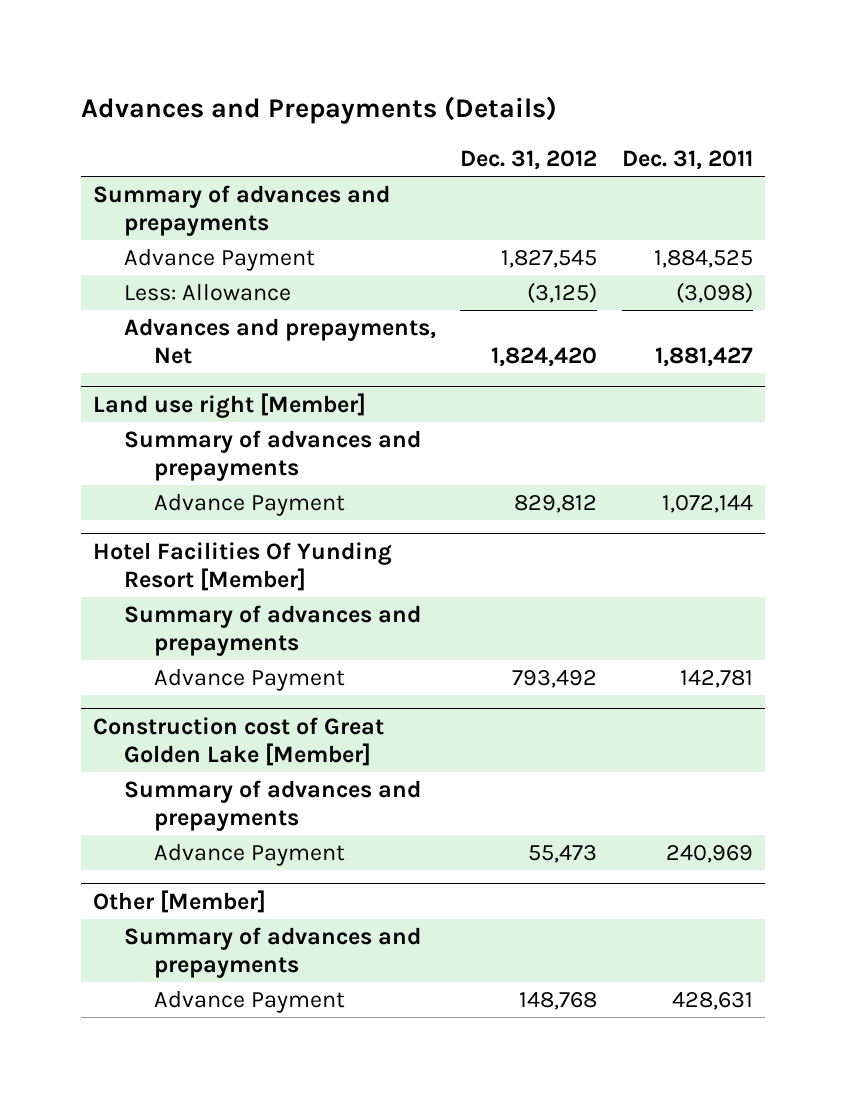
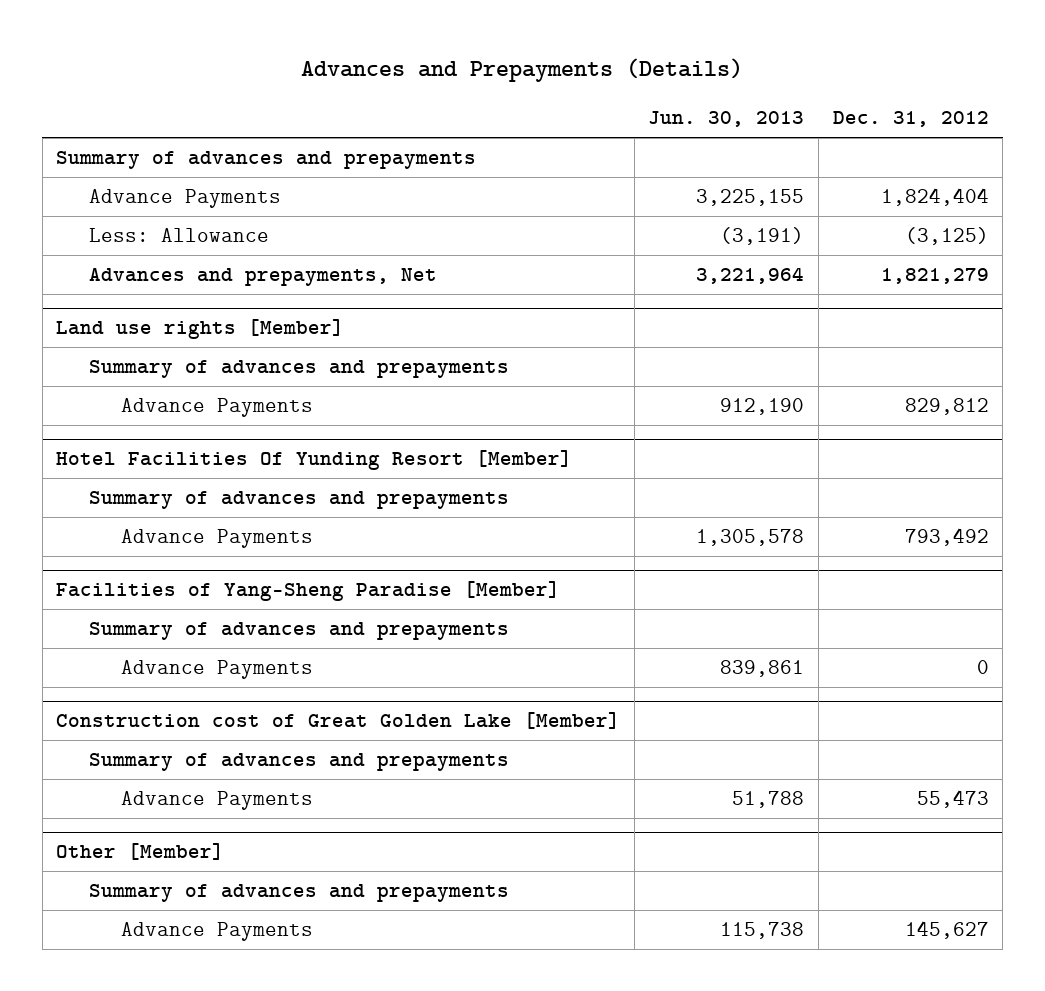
[621,149,753,170] Dec. 31, 2011 -> none
none -> [648,111,805,128] Jun. 30, 2013
[123,248,315,272] Advance Payment -> [88,189,281,209] Advance Payments
[501,250,598,269] 1,827,545 -> [880,188,989,207] 1,824,404
[491,346,598,367] 1,824,420 -> [880,268,989,285] 1,821,279
[92,393,366,419] Land use right [Member] -> [56,319,345,340] Land use rights [Member]
[154,493,346,517] Advance Payment -> [120,398,313,418] Advance Payments
[154,668,346,692] Advance Payment -> [120,529,313,549] Advance Payments
none -> [56,581,561,602] Facilities of Yang-Sheng Paradise [Member]
none -> [88,622,509,641] Summary of advances and prepayments
none -> [120,660,313,680] Advance Payments
[154,843,346,867] Advance Payment -> [120,791,313,811] Advance Payments
[154,990,346,1014] Advance Payment -> [120,922,313,942] Advance Payments
[519,992,598,1011] 148,768 -> [904,921,989,940] 145,627

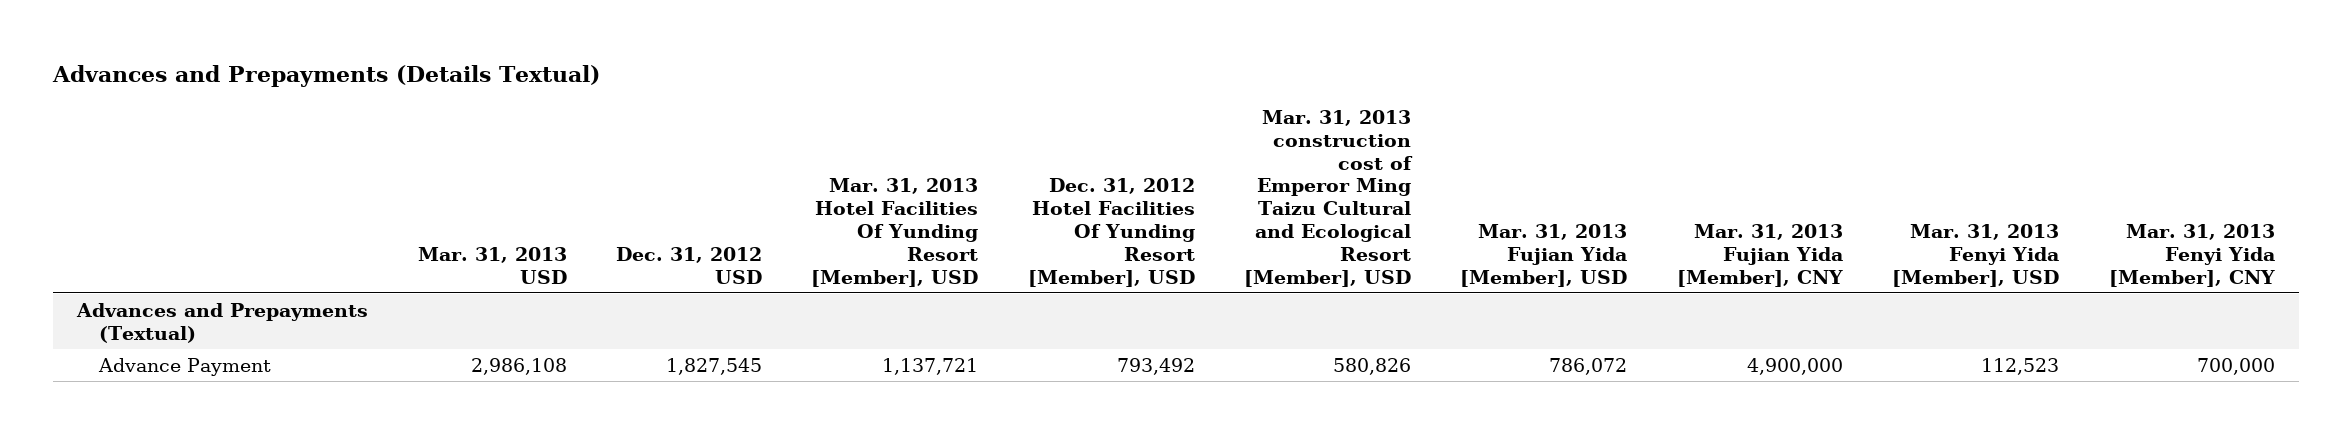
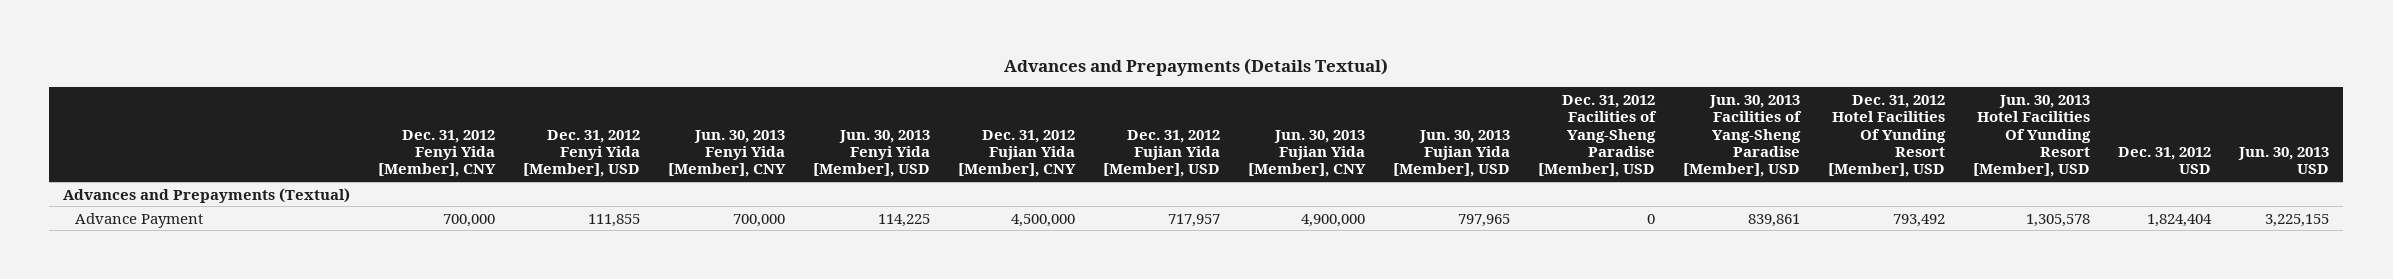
[417,246,567,284] Mar. 31, 2013 USD -> none
[811,178,979,287] Mar. 31, 2013 Hotel Facilities Of Yunding Resort [Member], USD -> none
[1244,110,1414,287] Mar. 31, 2013 construction cost of Emperor Ming Taizu Cultural and Ecological Resort [Member], USD -> none
[1460,224,1628,287] Mar. 31, 2013 Fujian Yida [Member], USD -> none
[1676,224,1843,287] Mar. 31, 2013 Fujian Yida [Member], CNY -> none
[1892,224,2060,287] Mar. 31, 2013 Fenyi Yida [Member], USD -> none
[2108,224,2275,287] Mar. 31, 2013 Fenyi Yida [Member], CNY -> none
none -> [378,129,497,178] Dec. 31, 2012 Fenyi Yida [Member], CNY
none -> [523,129,641,178] Dec. 31, 2012 Fenyi Yida [Member], USD
none -> [668,129,787,178] Jun. 30, 2013 Fenyi Yida [Member], CNY
none -> [813,129,931,178] Jun. 30, 2013 Fenyi Yida [Member], USD
none -> [958,129,1077,178] Dec. 31, 2012 Fujian Yida [Member], CNY
none -> [1103,129,1221,178] Dec. 31, 2012 Fujian Yida [Member], USD
none -> [1248,129,1367,178] Jun. 30, 2013 Fujian Yida [Member], CNY
none -> [1393,129,1511,178] Jun. 30, 2013 Fujian Yida [Member], USD
none -> [1538,94,1658,178] Dec. 31, 2012 Facilities of Yang-Sheng Paradise [Member], USD
none -> [1683,94,1803,178] Jun. 30, 2013 Facilities of Yang-Sheng Paradise [Member], USD
none -> [1973,94,2092,178] Jun. 30, 2013 Hotel Facilities Of Yunding Resort [Member], USD
none -> [2238,147,2330,175] Jun. 30, 2013 USD
[666,357,763,375] 1,827,545 -> [2147,213,2213,227] 1,824,404

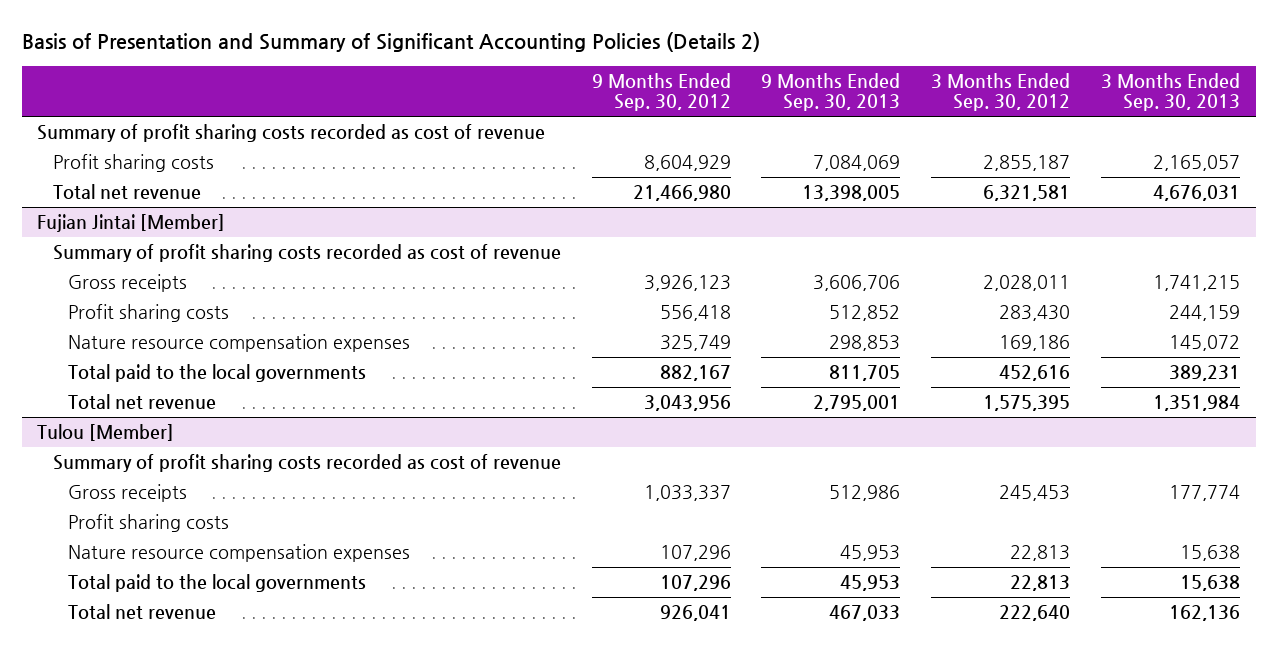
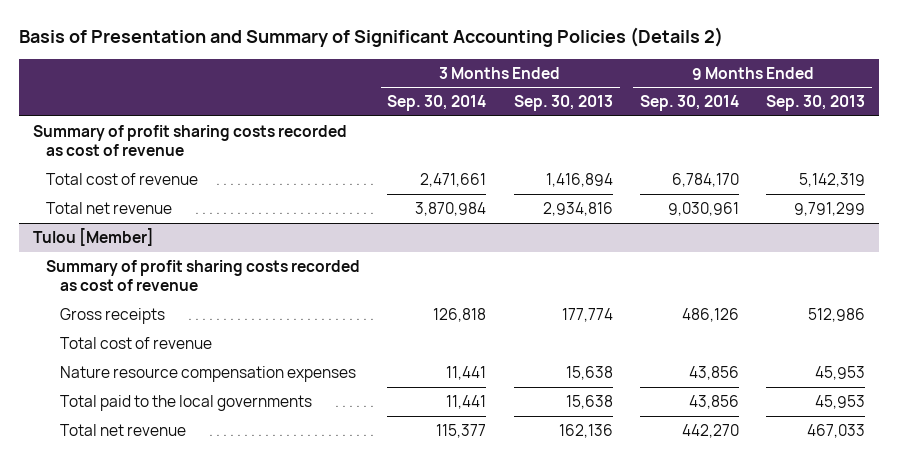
[591,72,731,112] 9 Months Ended Sep. 30, 2012 -> none
[931,72,1071,112] 3 Months Ended Sep. 30, 2012 -> none
none -> [387,95,487,112] Sep. 30, 2014
none -> [639,95,739,112] Sep. 30, 2014
[52,154,214,173] Profit sharing costs -> none
[37,214,226,233] Fujian Jintai [Member] -> none
[52,244,561,263] Summary of profit sharing costs recorded as cost of revenue -> none
[68,274,188,293] Gross receipts -> none
[68,304,230,323] Profit sharing costs -> none
[68,334,411,353] Nature resource compensation expenses -> none
[68,364,367,383] Total paid to the local governments -> none
[68,394,217,410] Total net revenue -> none
none -> [46,172,199,185] Total cost of revenue
[802,185,901,202] 13,398,005 -> [794,201,866,216] 9,791,299
[1153,185,1241,202] 4,676,031 -> [542,201,613,216] 2,934,816
[68,514,230,533] Profit sharing costs -> [59,336,212,349] Total cost of revenue

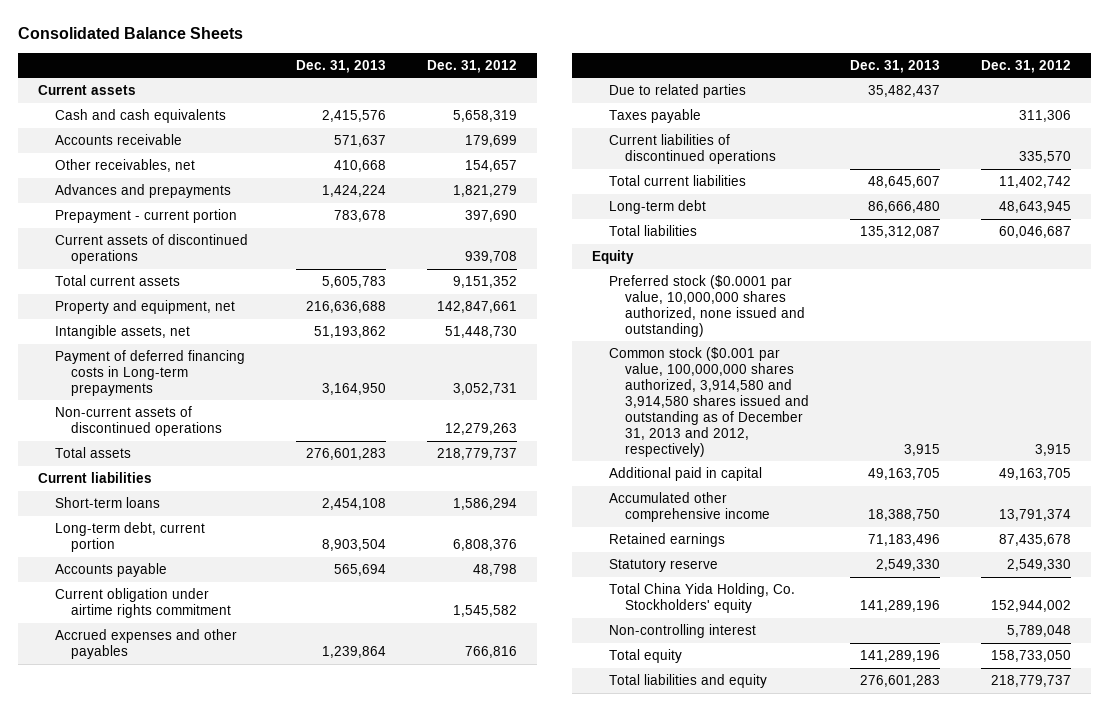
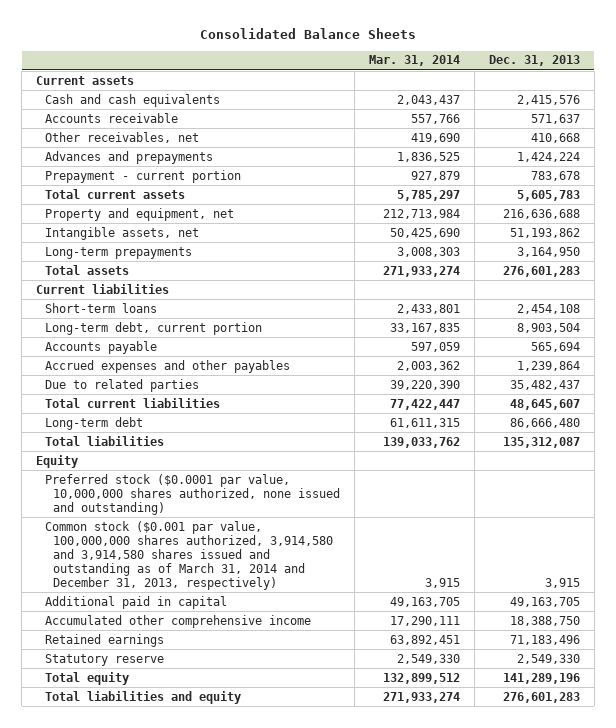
[426,59,517,73] Dec. 31, 2012 -> none
none -> [368,55,460,67] Mar. 31, 2014
[54,234,248,264] Current assets of discontinued operations -> none
[54,406,222,436] Non-current assets of discontinued operations -> none
[54,350,245,396] Payment of deferred financing costs in Long-term prepayments -> [44,246,192,259] Long-term prepayments
[54,588,231,618] Current obligation under airtime rights commitment -> none
[608,109,701,124] Taxes payable -> none
[608,134,776,164] Current liabilities of discontinued operations -> none
[608,347,809,457] Common stock ($0.001 par value, 100,000,000 shares authorized, 3,914,580 and 3,914,580 shares issued and outstanding as of December 31, 2013 and 2012, respectively) -> [44,520,333,591] Common stock ($0.001 par value, 100,000,000 shares authorized, 3,914,580 and 3,914,580 shares issued and outstanding as of March 31, 2014 and December 31, 2013, respectively)
[608,583,795,613] Total China Yida Holding, Co. Stockholders' equity -> none
[608,624,756,639] Non-controlling interest -> none

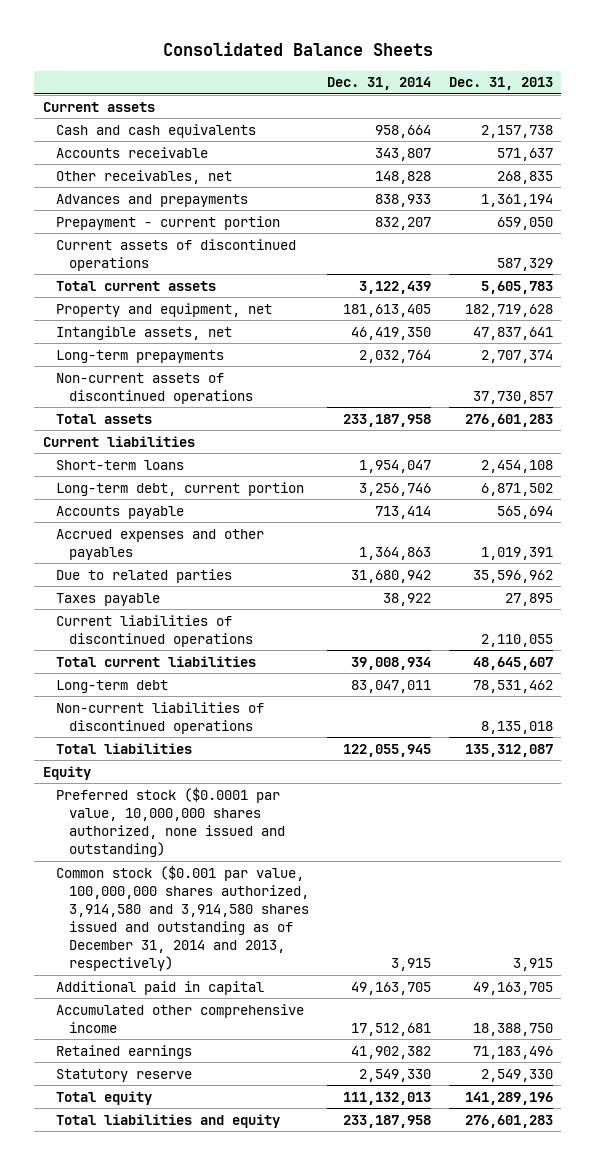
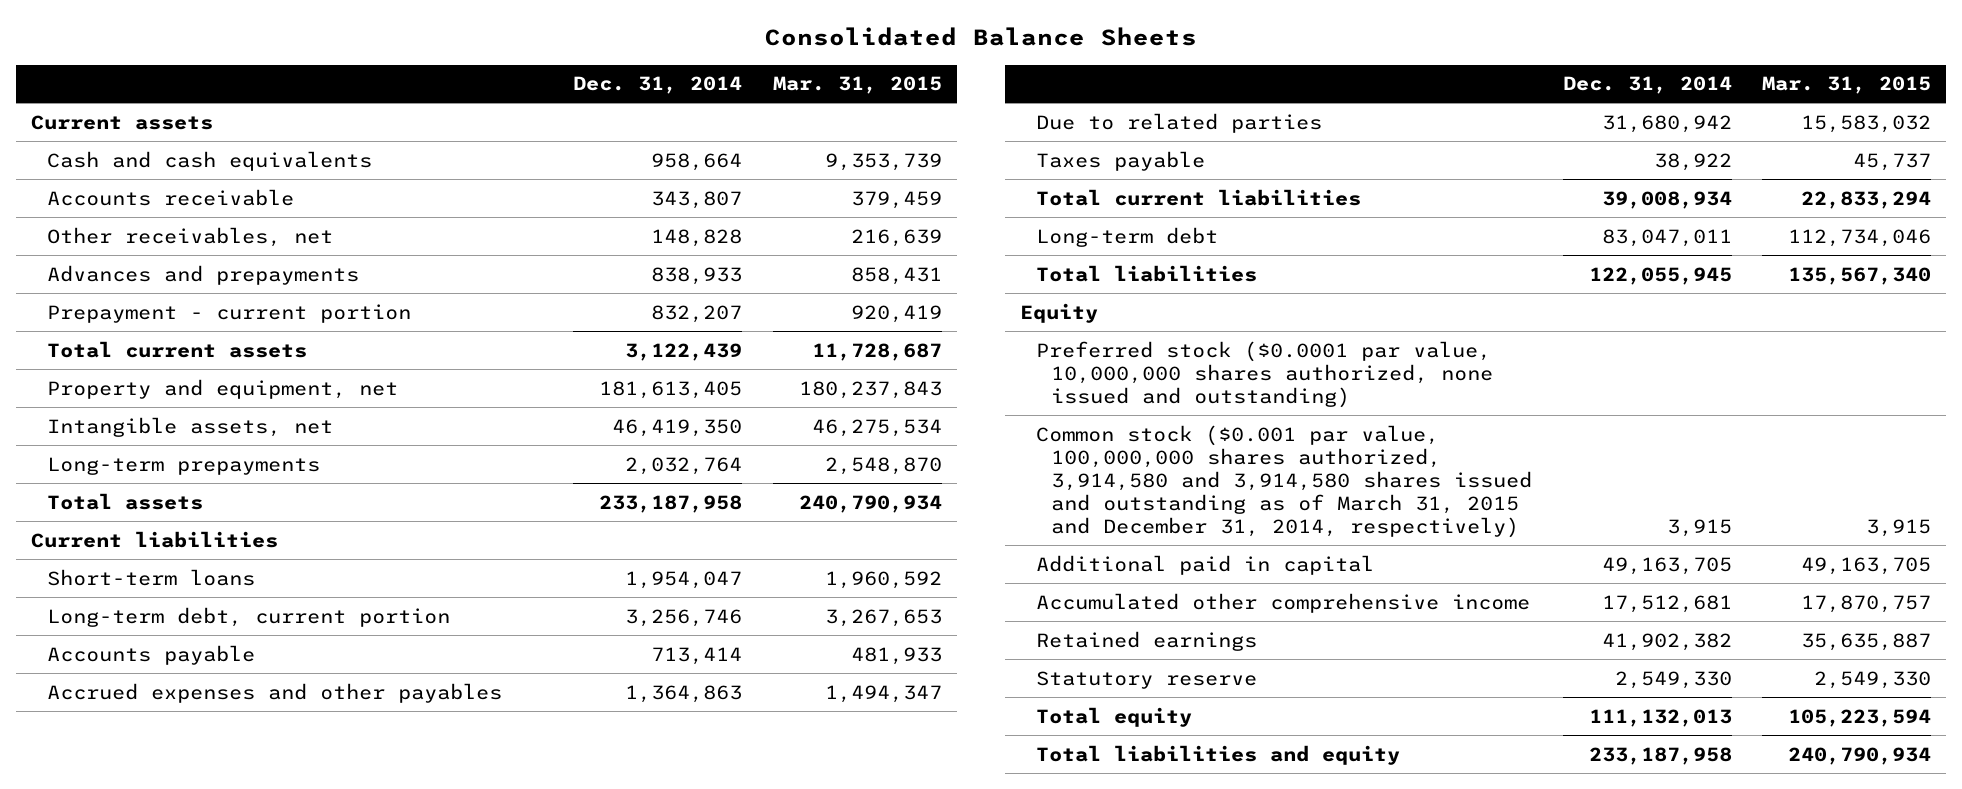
[448,77,553,91] Dec. 31, 2013 -> none
none -> [772,76,942,95] Mar. 31, 2015
[56,238,297,271] Current assets of discontinued operations -> none
[56,372,253,404] Non-current assets of discontinued operations -> none
[56,614,253,647] Current liabilities of discontinued operations -> none
[56,701,265,734] Non-current liabilities of discontinued operations -> none
[56,864,309,972] Common stock ($0.001 par value, 100,000,000 shares authorized, 3,914,580 and 3,914,580 shares issued and outstanding as of December 31, 2014 and 2013, respectively) -> [1035,424,1533,538] Common stock ($0.001 par value, 100,000,000 shares authorized, 3,914,580 and 3,914,580 shares issued and outstanding as of March 31, 2015 and December 31, 2014, respectively)

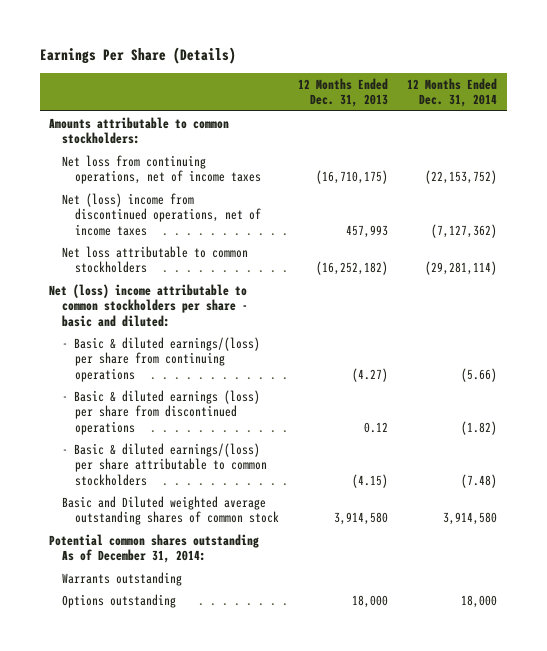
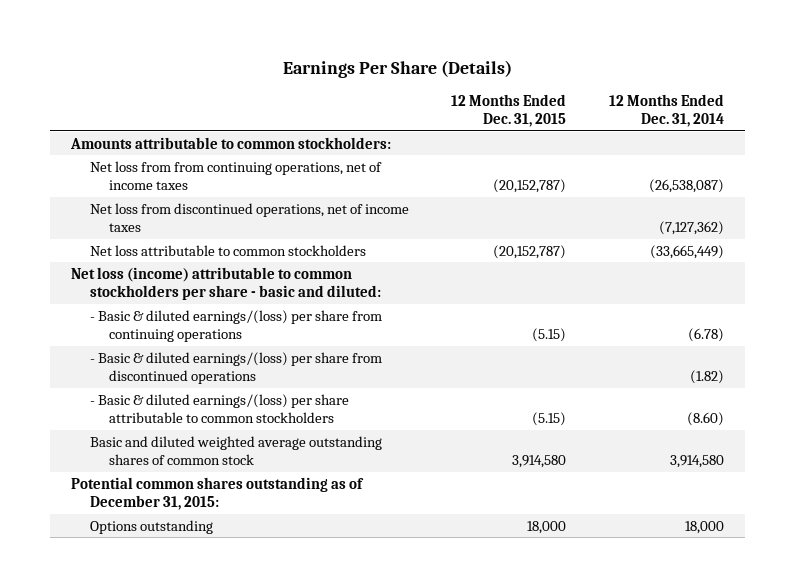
[298,77,389,108] 12 Months Ended Dec. 31, 2013 -> none
none -> [451,93,567,128] 12 Months Ended Dec. 31, 2015
[62,571,183,586] Warrants outstanding -> none
[62,154,261,185] Net loss from continuing operations, net of income taxes -> [90,160,383,191] Net loss from from continuing operations, net of income taxes
[425,170,498,185] (22,153,752) -> [648,179,724,194] (26,538,087)
[62,192,261,236] Net (loss) income from discontinued operations, net of income taxes -> [90,202,410,233] Net loss from discontinued operations, net of income taxes
[425,261,498,276] (29,281,114) -> [649,244,724,259] (33,665,449)
[49,283,249,327] Net (loss) income attributable to common stockholders per share - basic and diluted: -> [71,266,382,301] Net loss (income) attributable to common stockholders per share - basic and diluted:
[461,367,498,382] (5.66) -> [687,328,724,343] (6.78)
[62,389,261,435] - Basic & diluted earnings (loss) per share from discontinued operations -> [90,351,383,385] - Basic & diluted earnings/(loss) per share from discontinued operations
[461,473,498,488] (7.48) -> [686,412,724,427] (8.60)
[62,495,279,526] Basic and Diluted weighted average outstanding shares of common stock -> [90,435,383,466] Basic and diluted weighted average outstanding shares of common stock
[49,533,260,564] Potential common shares outstanding As of December 31, 2014: -> [71,476,365,511] Potential common shares outstanding as of December 31, 2015:

